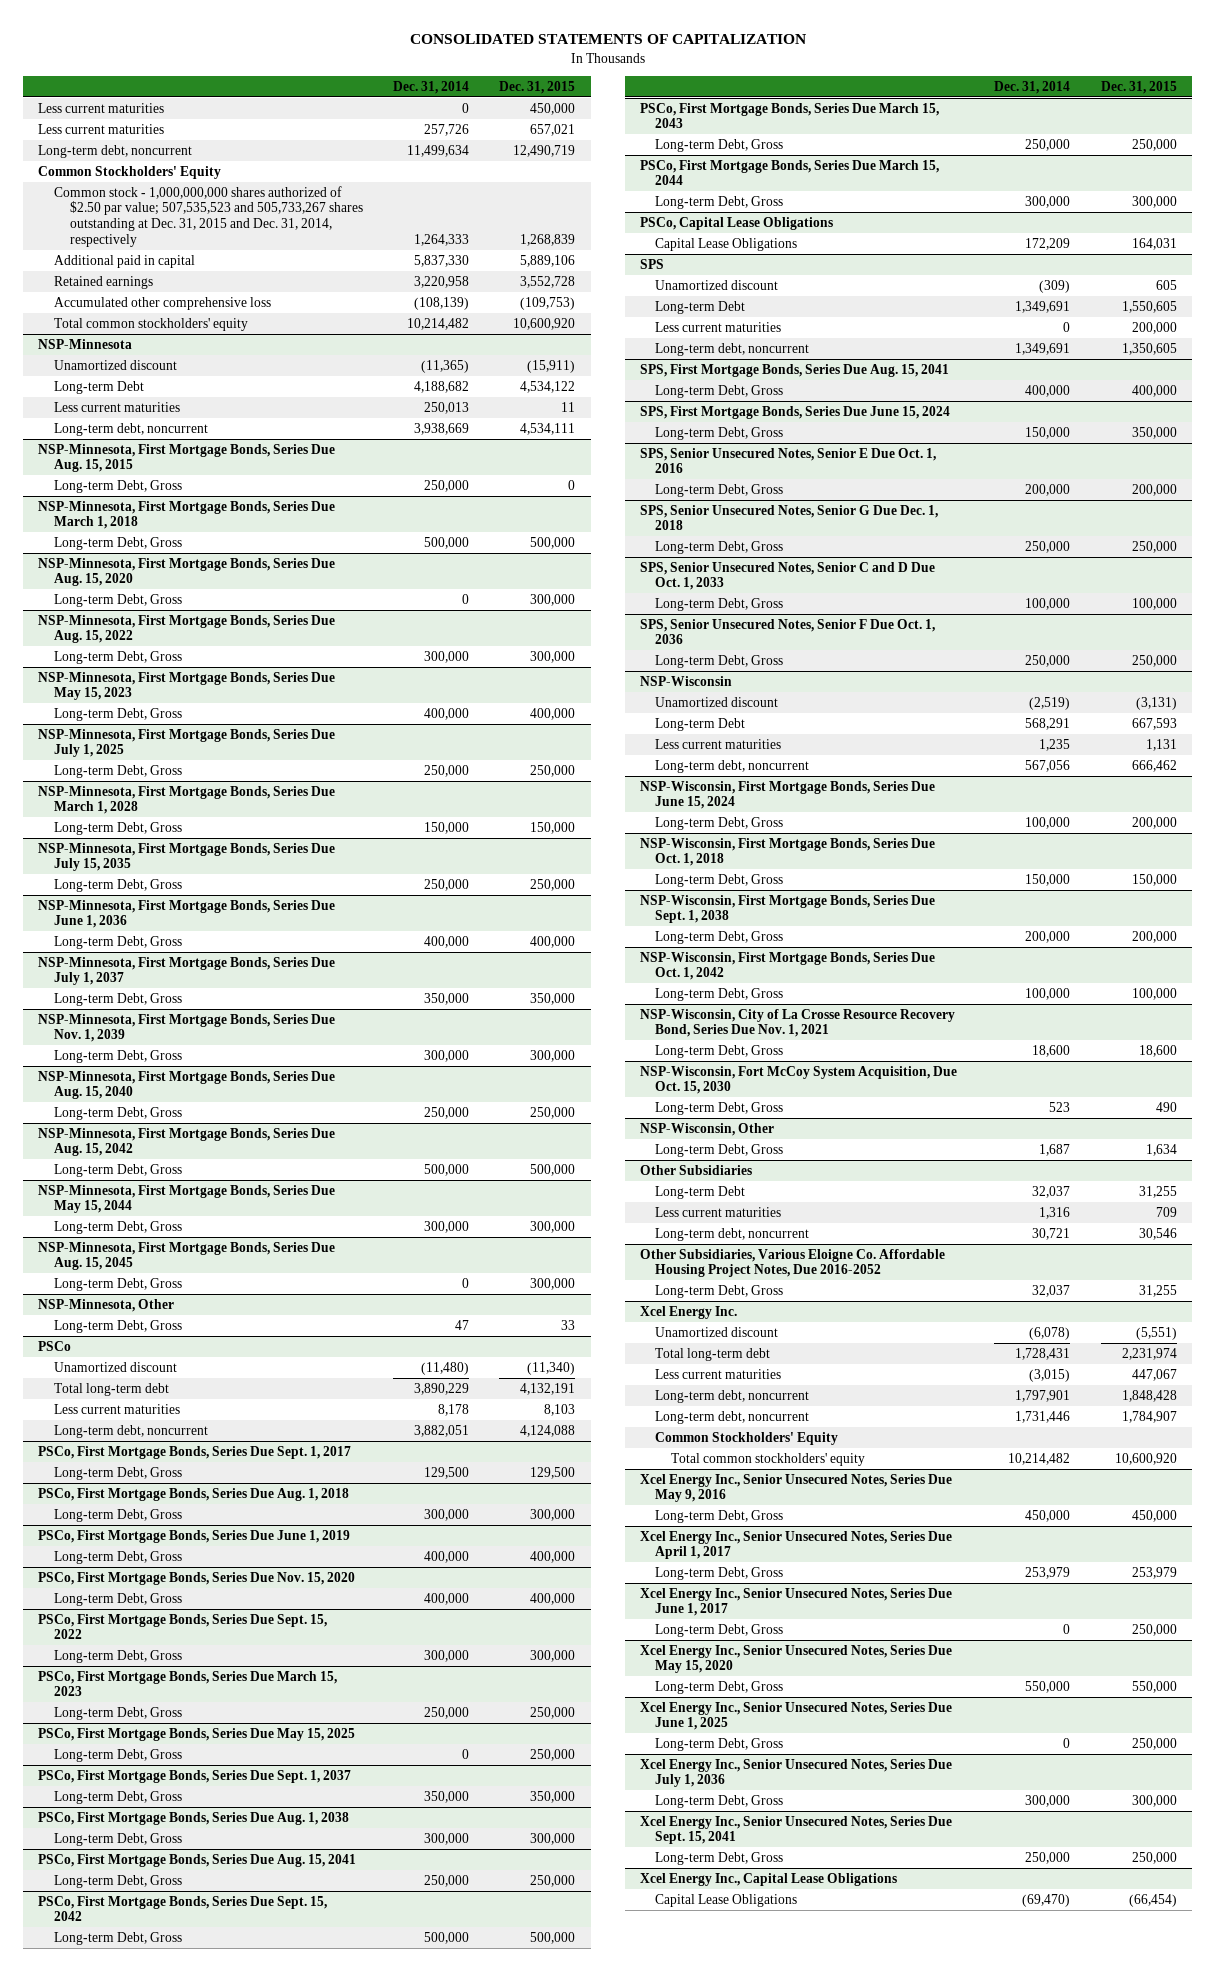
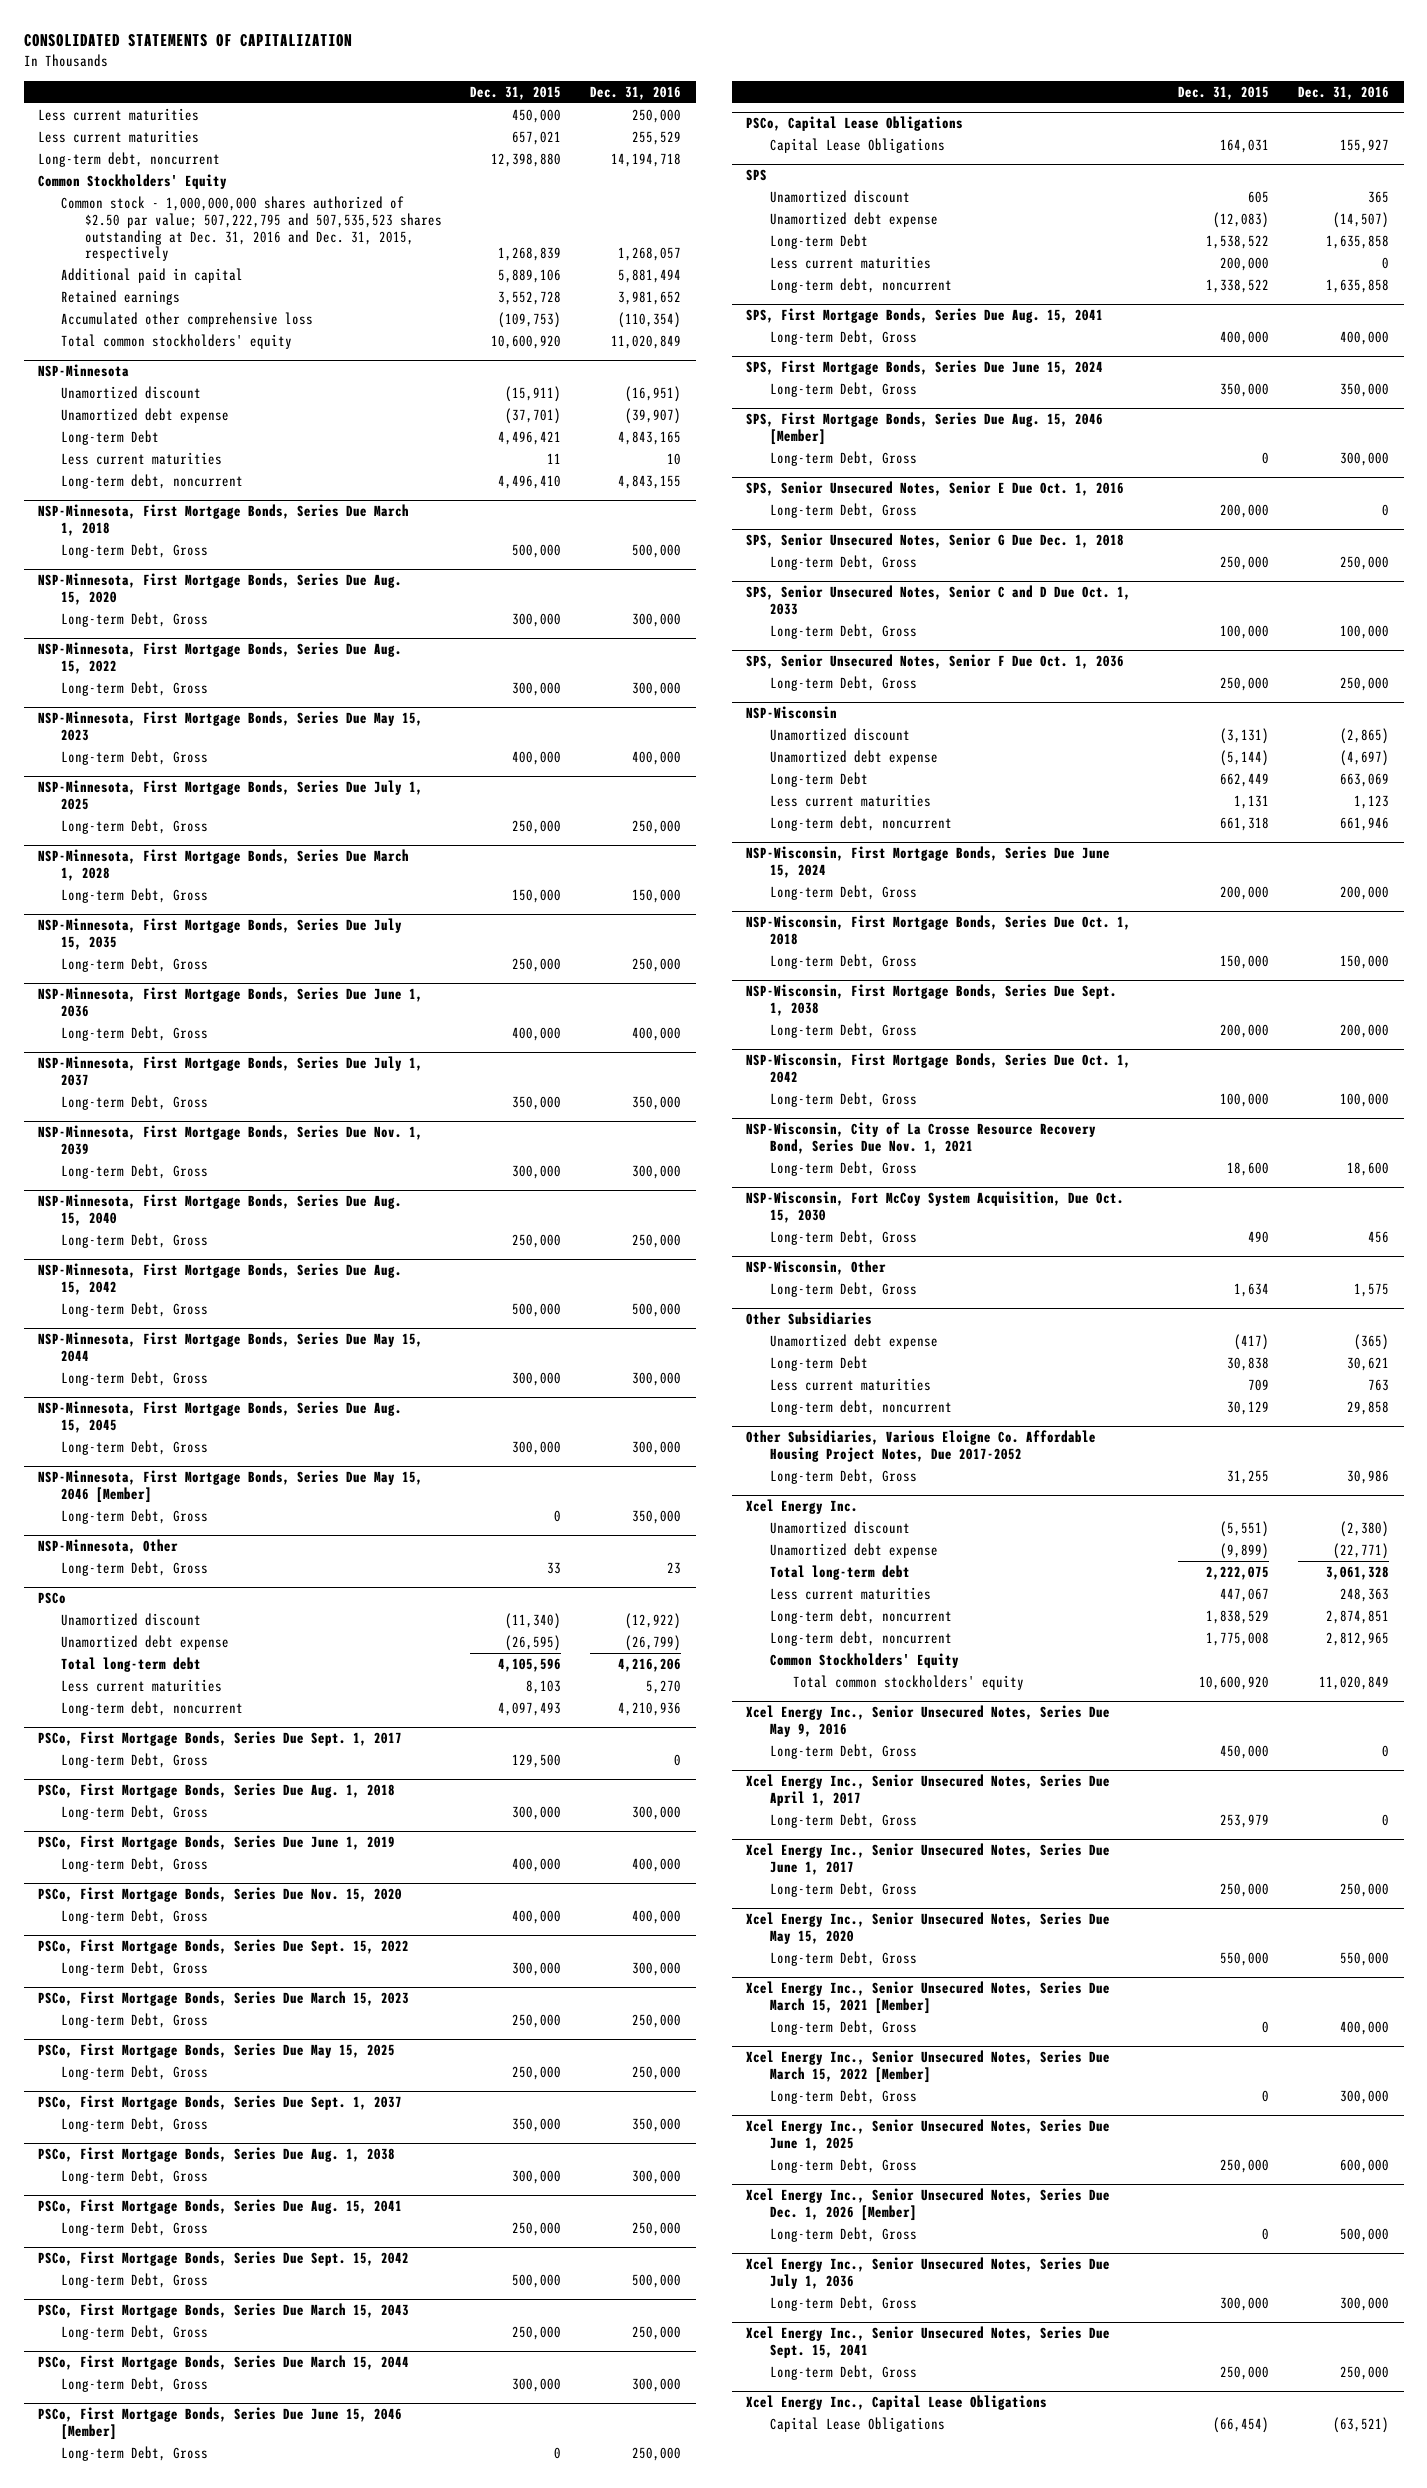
[393,80,470,94] Dec. 31, 2014 -> none
none -> [590,85,682,100] Dec. 31, 2016
[513,144,576,157] 12,490,719 -> [491,152,562,167] 12,398,880
[54,185,363,247] Common stock - 1,000,000,000 shares authorized of $2.50 par value; 507,535,523 and 505,733,267 shares outstanding at Dec. 31, 2015 and Dec. 31, 2014, respectively -> [61,195,442,262] Common stock - 1,000,000,000 shares authorized of $2.50 par value; 507,222,795 and 507,535,523 shares outstanding at Dec. 31, 2016 and Dec. 31, 2015, respectively
none -> [61,407,230,423] Unamortized debt expense
[520,380,576,393] 4,534,122 -> [498,430,562,445] 4,496,421
[38,443,336,473] NSP-Minnesota, First Mortgage Bonds, Series Due Aug. 15, 2015 -> none
[54,479,183,493] Long-term Debt, Gross -> none
[520,422,576,435] 4,534,111 -> [498,474,562,489] 4,496,410
none -> [38,1470,424,1504] NSP-Minnesota, First Mortgage Bonds, Series Due May 15, 2046 [Member]
none -> [61,1508,209,1524] Long-term Debt, Gross
none -> [61,1634,230,1650] Unamortized debt expense
[520,1382,576,1395] 4,132,191 -> [498,1657,562,1672] 4,105,596
[520,1424,576,1437] 4,124,088 -> [498,1701,562,1716] 4,097,493
none -> [38,2407,403,2441] PSCo, First Mortgage Bonds, Series Due June 15, 2046 [Member]
none -> [61,2445,209,2461] Long-term Debt, Gross
none -> [769,211,938,227] Unamortized debt expense
[1121,300,1177,313] 1,550,605 -> [1206,234,1270,249] 1,538,522
[1121,342,1177,355] 1,350,605 -> [1206,278,1270,293] 1,338,522
none -> [746,412,1104,446] SPS, First Mortgage Bonds, Series Due Aug. 15, 2046 [Member]
none -> [769,450,917,466] Long-term Debt, Gross
none -> [769,749,938,765] Unamortized debt expense
[1131,717,1177,730] 667,593 -> [1220,772,1270,787] 662,449
[1131,759,1177,772] 666,462 -> [1220,816,1270,831] 661,318
none -> [769,1333,938,1349] Unamortized debt expense
[1138,1185,1177,1198] 31,255 -> [1227,1356,1270,1371] 30,838
[1138,1227,1177,1240] 30,546 -> [1227,1400,1270,1415] 30,129
[639,1248,945,1278] Other Subsidiaries, Various Eloigne Co. Affordable Housing Project Notes, Due 2016-2052 -> [746,1430,1097,1463] Other Subsidiaries, Various Eloigne Co. Affordable Housing Project Notes, Due 2017-2052
none -> [769,1542,938,1558] Unamortized debt expense
[1121,1347,1177,1360] 2,231,974 -> [1206,1565,1270,1580] 2,222,075
[1121,1389,1177,1402] 1,848,428 -> [1206,1609,1270,1624] 1,838,529
[1121,1410,1177,1423] 1,784,907 -> [1206,1631,1270,1646] 1,775,008
none -> [746,1981,1111,2015] Xcel Energy Inc., Senior Unsecured Notes, Series Due March 15, 2021 [Member]
none -> [769,2019,917,2035] Long-term Debt, Gross
none -> [746,2050,1111,2084] Xcel Energy Inc., Senior Unsecured Notes, Series Due March 15, 2022 [Member]
none -> [769,2088,917,2104] Long-term Debt, Gross
none -> [746,2188,1111,2222] Xcel Energy Inc., Senior Unsecured Notes, Series Due Dec. 1, 2026 [Member]
none -> [769,2226,917,2242] Long-term Debt, Gross

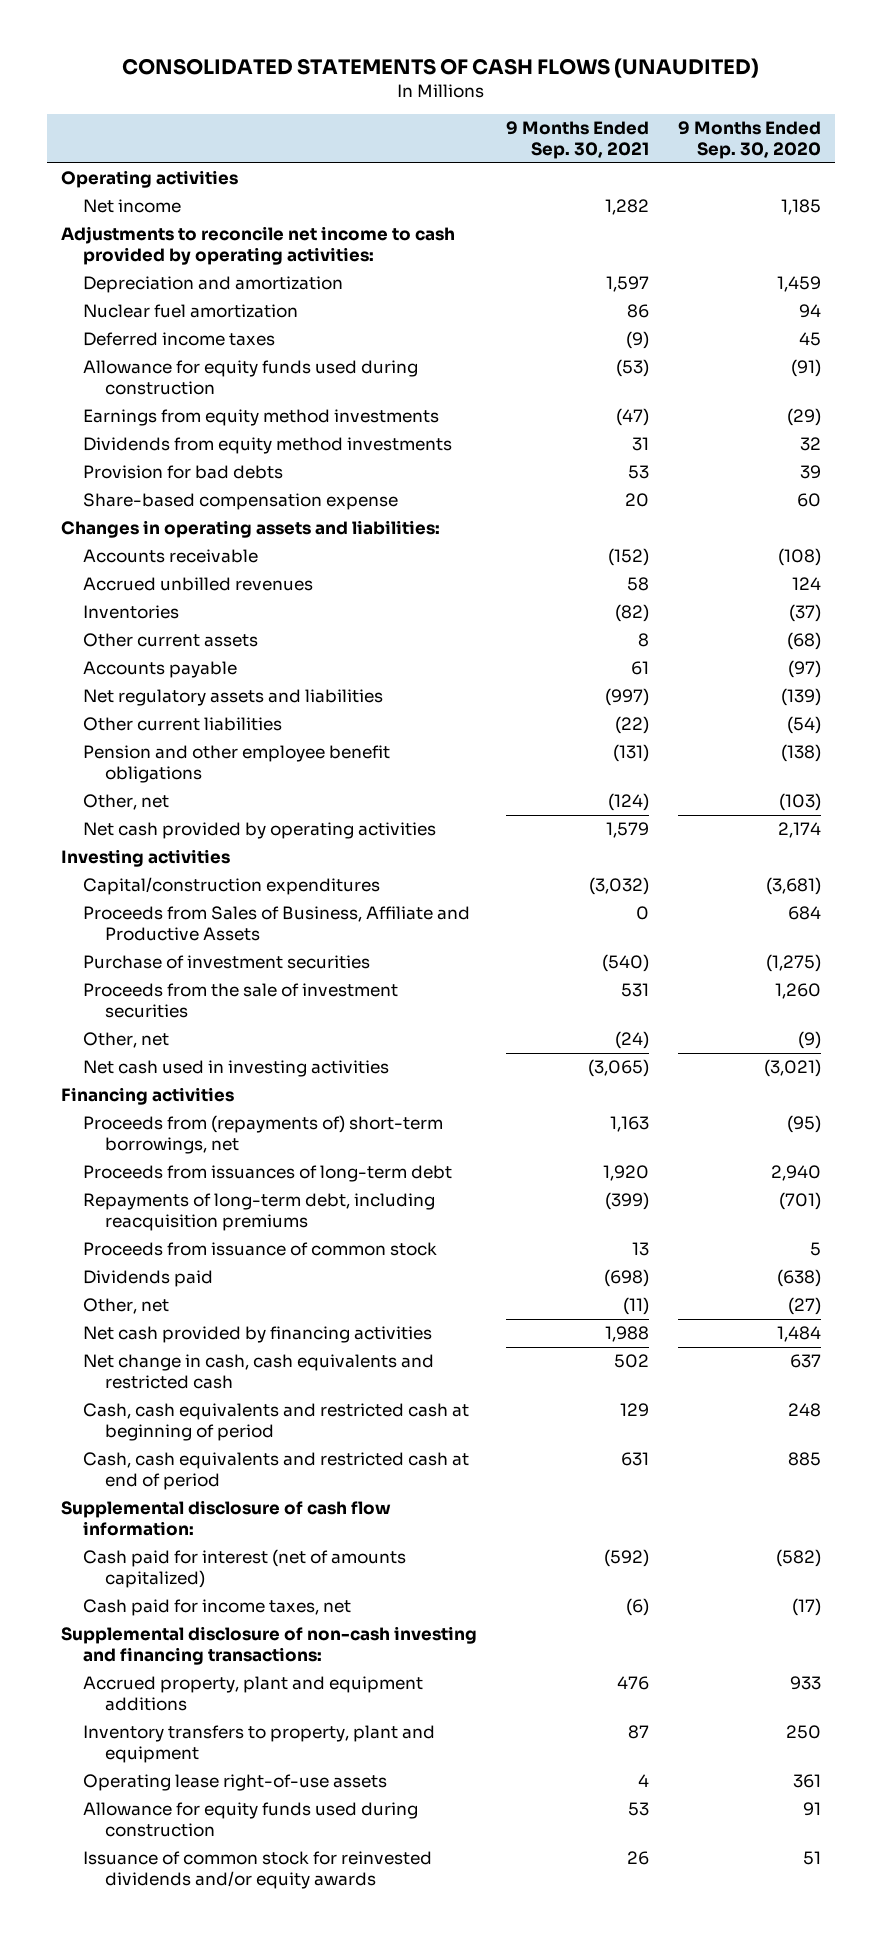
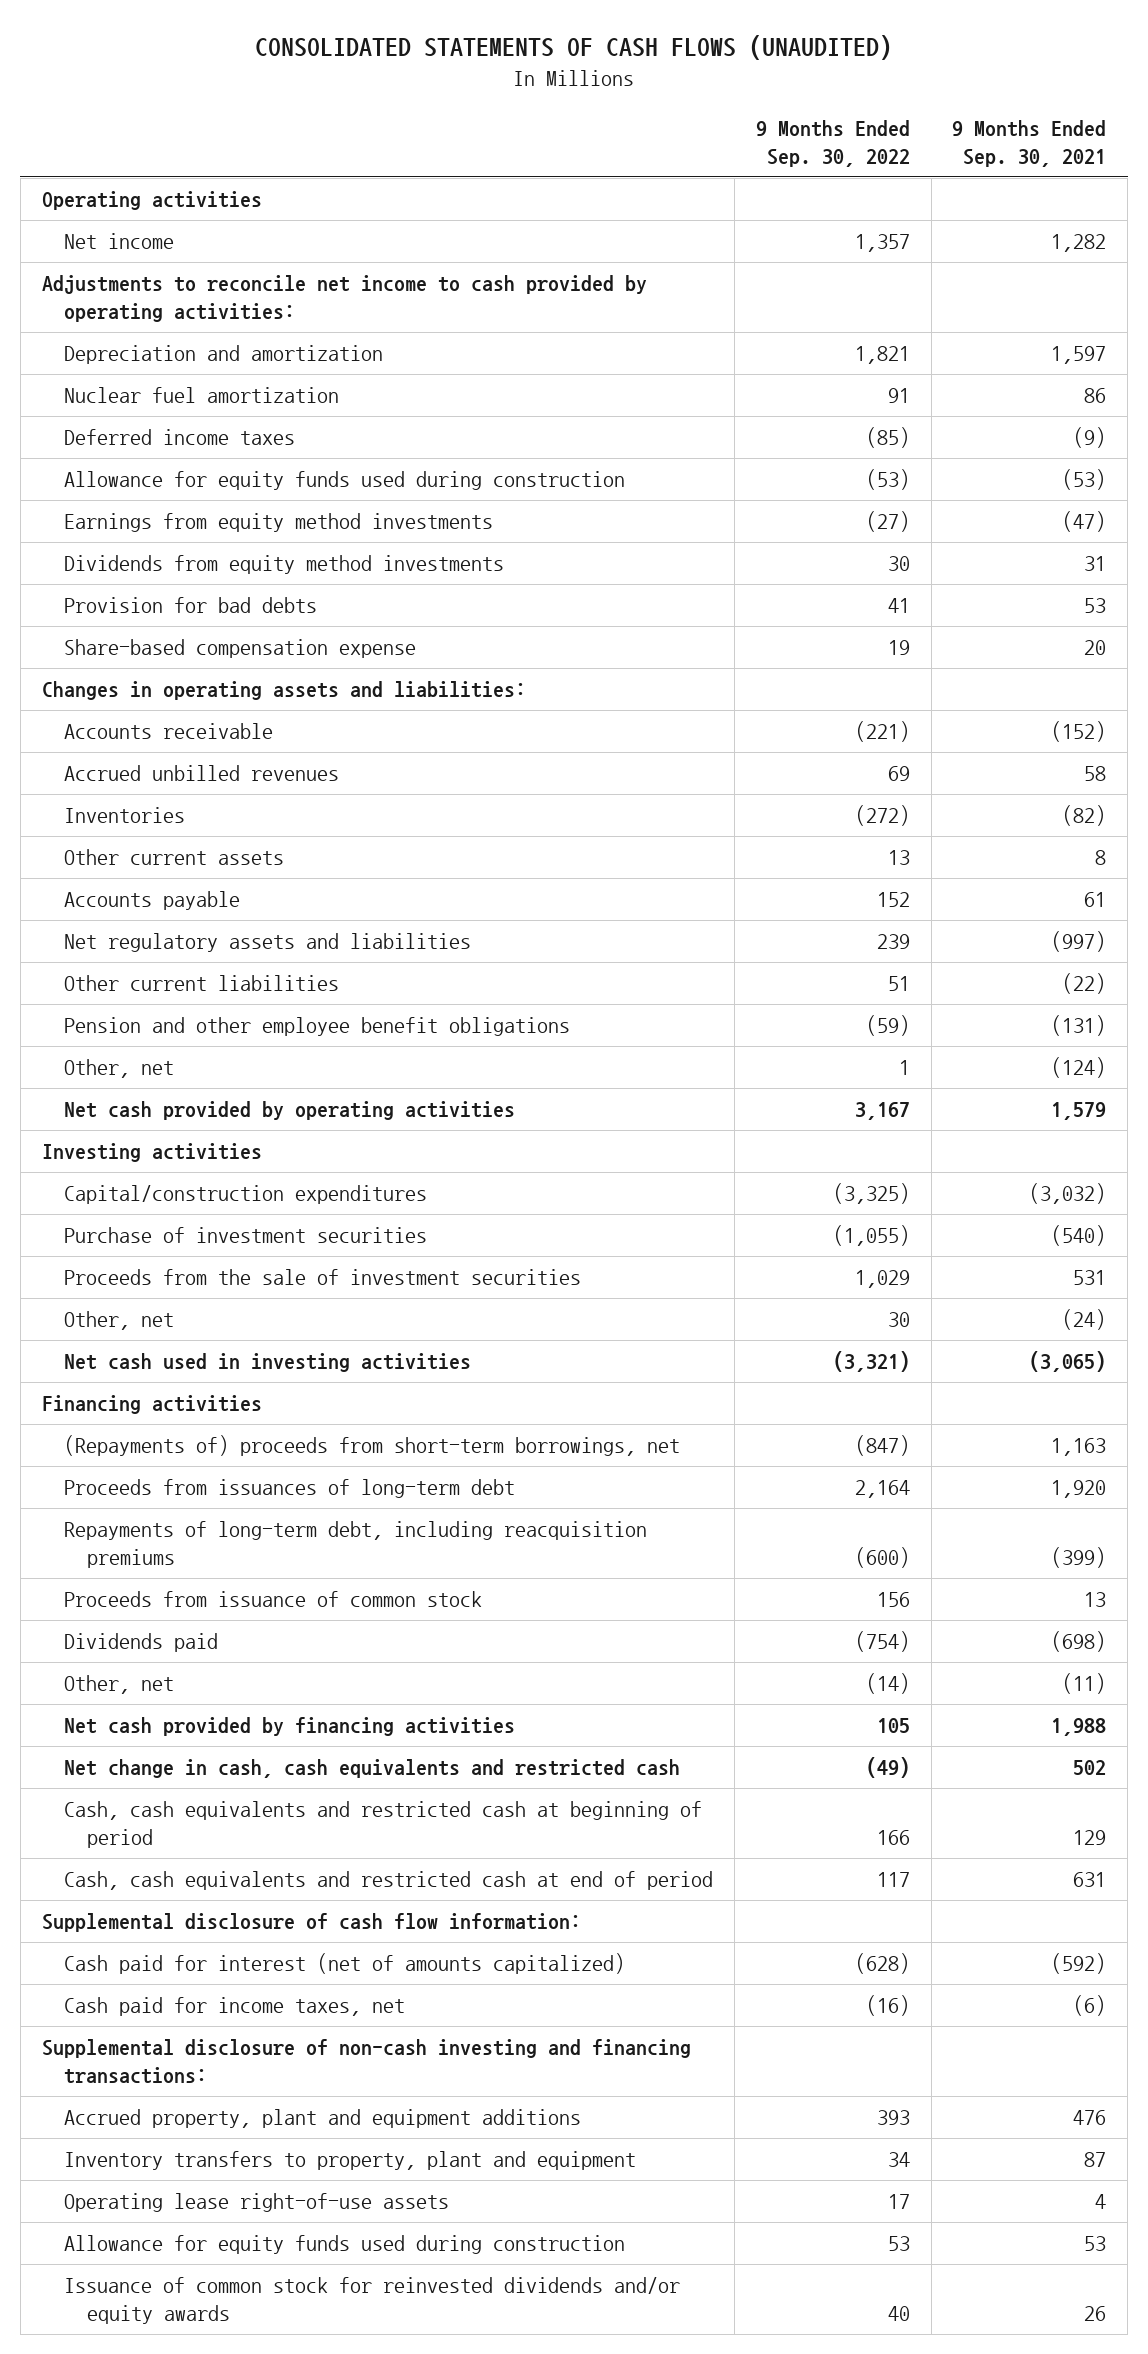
[678,121,822,160] 9 Months Ended Sep. 30, 2020 -> none
none -> [755,119,910,167] 9 Months Ended Sep. 30, 2022
[83,906,471,941] Proceeds from Sales of Business, Affiliate and Productive Assets -> none
[83,1115,444,1154] Proceeds from (repayments of) short-term borrowings, net -> [64,1434,681,1456] (Repayments of) proceeds from short-term borrowings, net

